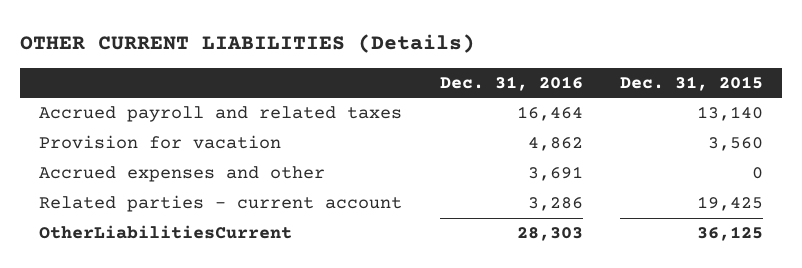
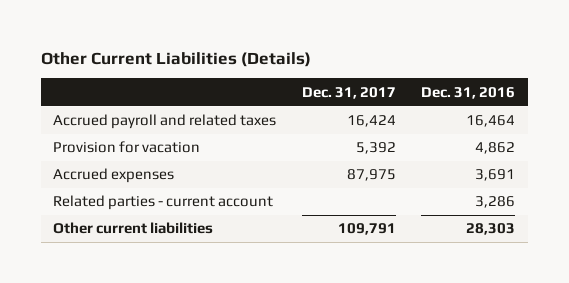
[20,34,476,54] OTHER CURRENT LIABILITIES (Details) -> [40,51,311,67] Other Current Liabilities (Details)
[620,75,764,91] Dec. 31, 2015 -> none
none -> [301,86,396,99] Dec. 31, 2017
[38,166,325,183] Accrued expenses and other -> [53,168,175,184] Accrued expenses
[38,225,292,240] OtherLiabilitiesCurrent -> [53,222,214,235] Other current liabilities

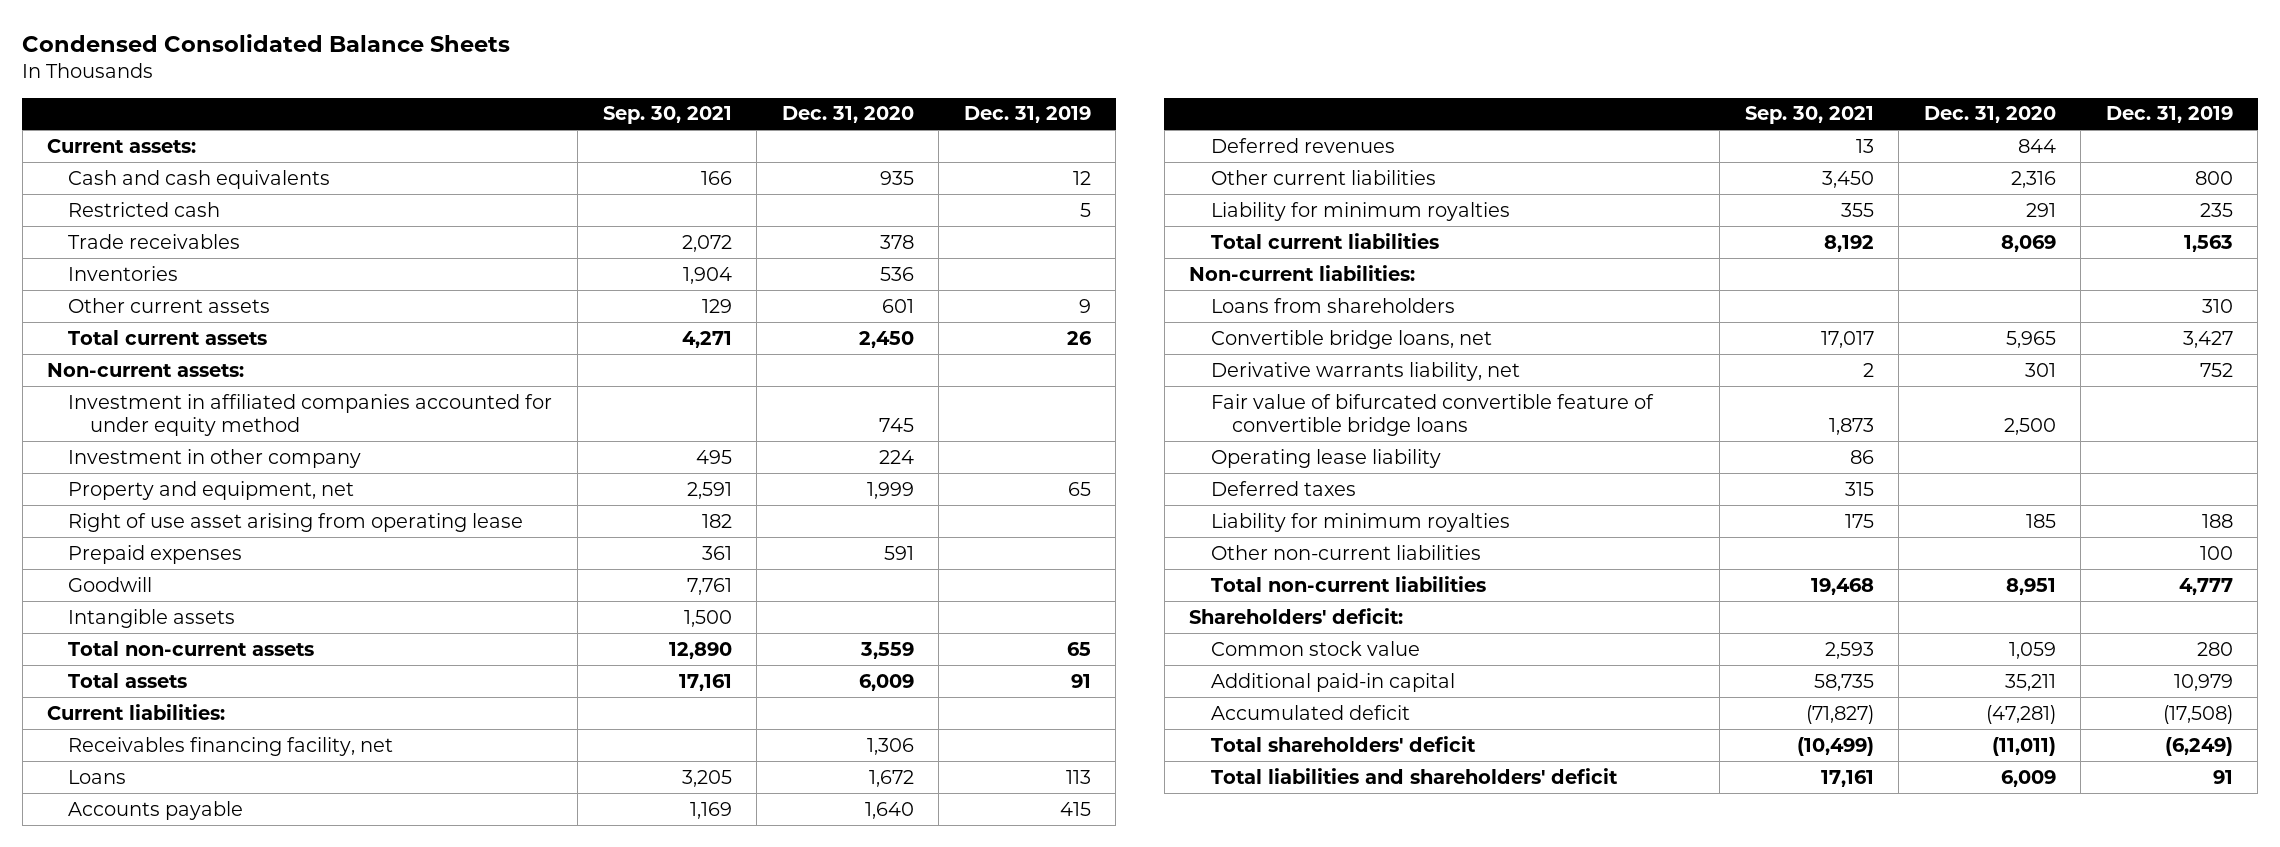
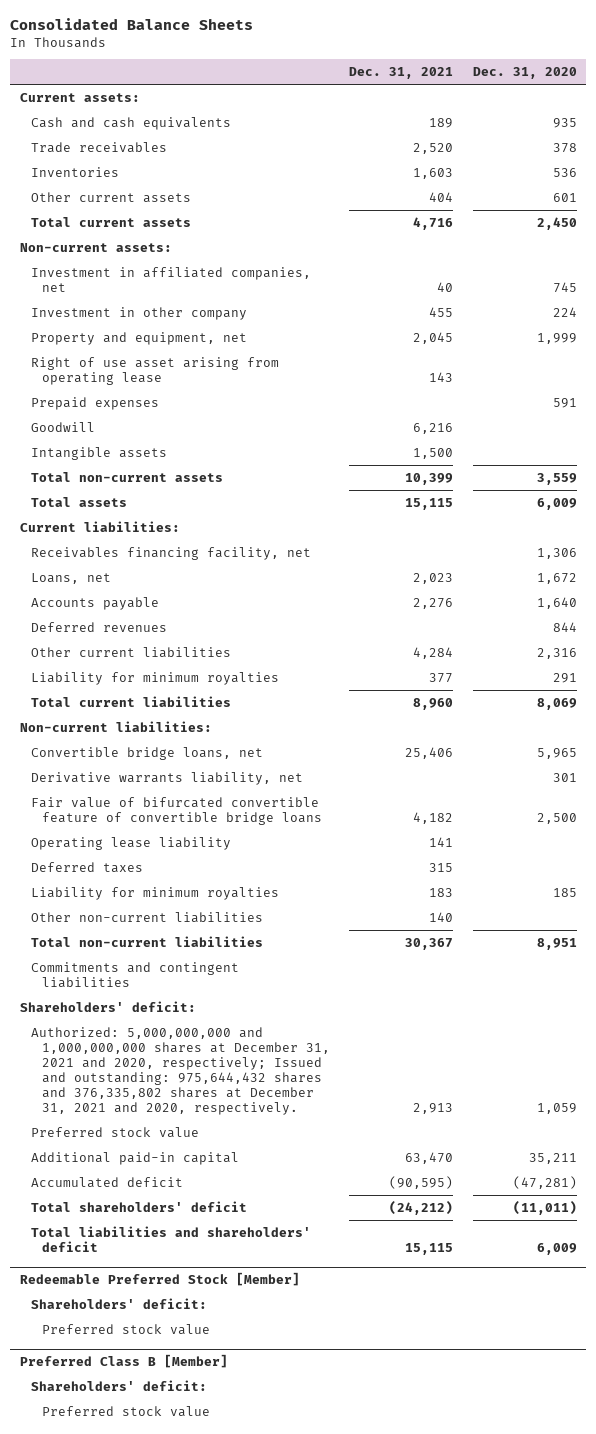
[22,34,511,53] Condensed Consolidated Balance Sheets -> [10,17,254,30] Consolidated Balance Sheets
[602,106,732,125] Sep. 30, 2021 -> none
[963,106,1091,124] Dec. 31, 2019 -> none
none -> [349,67,454,80] Dec. 31, 2021
[68,201,221,217] Restricted cash -> none
[68,393,553,436] Investment in affiliated companies accounted for under equity method -> [30,266,311,292] Investment in affiliated companies, net
[68,769,127,784] Loans -> [30,572,111,584] Loans, net
[1210,297,1455,313] Loans from shareholders -> none
none -> [30,961,239,988] Commitments and contingent liabilities
[1210,640,1420,656] Common stock value -> [30,1026,331,1115] Authorized: 5,000,000,000 and 1,000,000,000 shares at December 31, 2021 and 2020, respectively; Issued and outstanding: 975,644,432 shares and 376,335,802 shares at December 31, 2021 and 2020, respectively.
none -> [30,1126,199,1138] Preferred stock value
none -> [19,1272,300,1287] Redeemable Preferred Stock [Member]
none -> [30,1297,207,1309] Shareholders' deficit:
none -> [42,1323,211,1335] Preferred stock value
none -> [19,1354,228,1369] Preferred Class B [Member]
none -> [30,1379,207,1391] Shareholders' deficit:
none -> [42,1405,211,1417] Preferred stock value

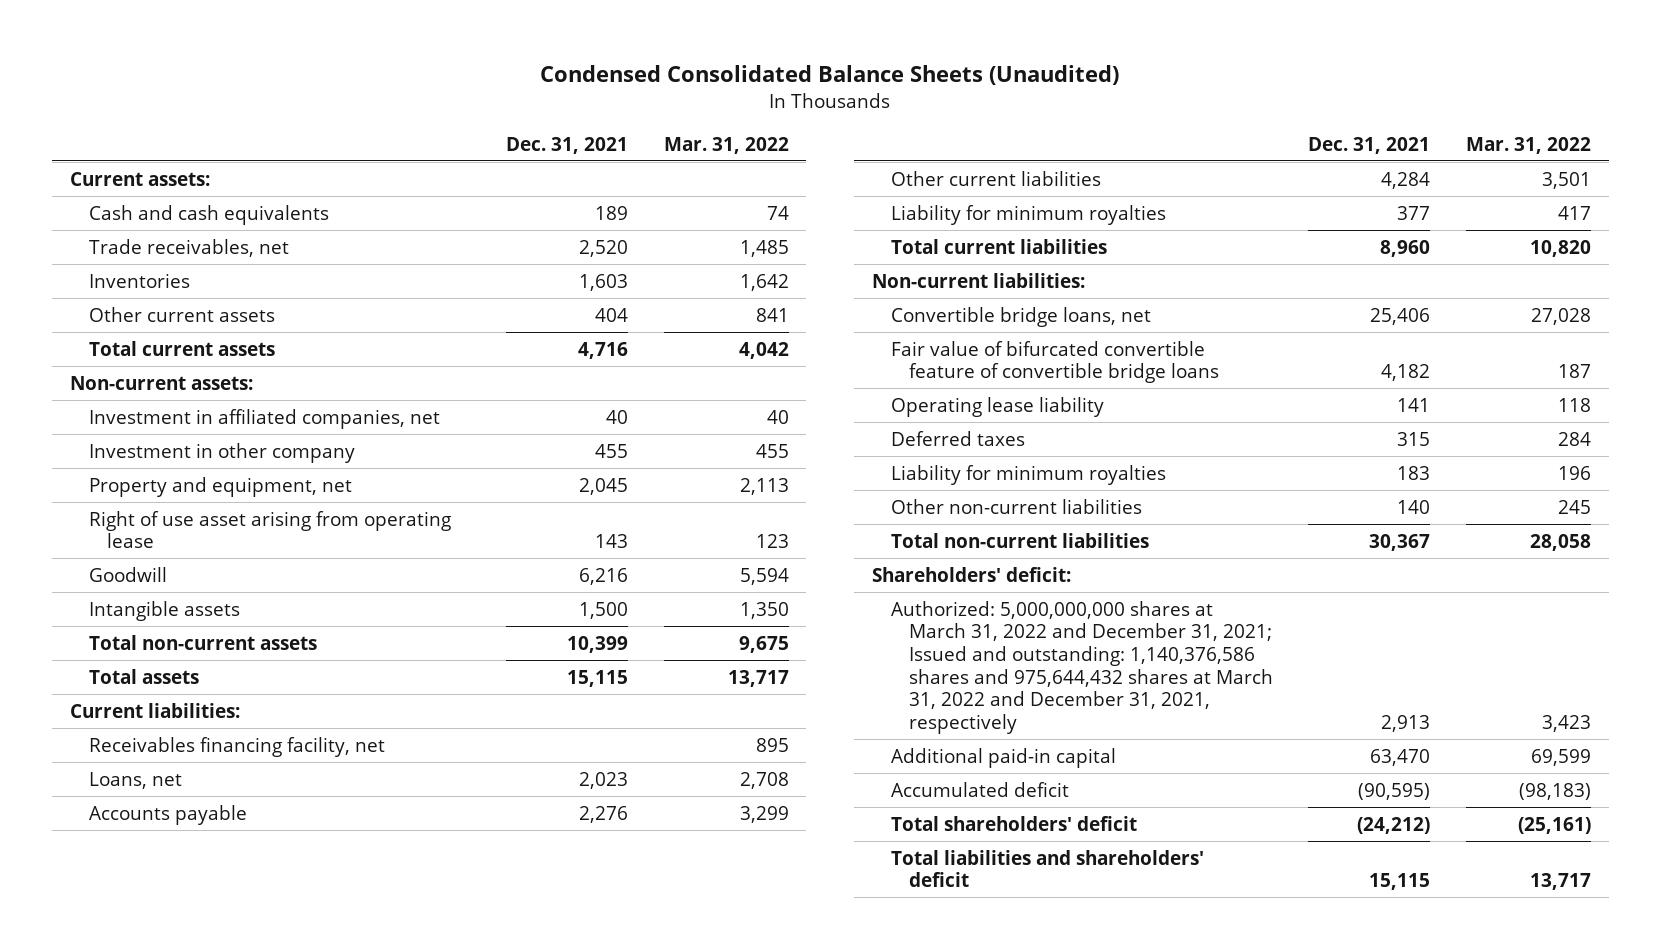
[10,17,254,30] Consolidated Balance Sheets -> [540,65,1120,86] Condensed Consolidated Balance Sheets (Unaudited)
[472,67,577,80] Dec. 31, 2020 -> none
none -> [663,136,789,154] Mar. 31, 2022
[30,141,167,153] Trade receivables -> [88,238,289,257] Trade receivables, net
[30,396,159,410] Prepaid expenses -> none
[30,621,167,632] Deferred revenues -> none
[30,771,303,785] Derivative warrants liability, net -> none
[30,961,239,988] Commitments and contingent liabilities -> none
[30,1126,199,1138] Preferred stock value -> none
[30,1026,331,1115] Authorized: 5,000,000,000 and 1,000,000,000 shares at December 31, 2021 and 2020, respectively; Issued and outstanding: 975,644,432 shares and 376,335,802 shares at December 31, 2021 and 2020, respectively. -> [890,600,1274,735] Authorized: 5,000,000,000 shares at March 31, 2022 and December 31, 2021; Issued and outstanding: 1,140,376,586 shares and 975,644,432 shares at March 31, 2022 and December 31, 2021, respectively
[19,1272,300,1287] Redeemable Preferred Stock [Member] -> none
[30,1297,207,1309] Shareholders' deficit: -> none
[42,1323,211,1335] Preferred stock value -> none
[19,1354,228,1369] Preferred Class B [Member] -> none
[30,1379,207,1391] Shareholders' deficit: -> none
[42,1405,211,1417] Preferred stock value -> none

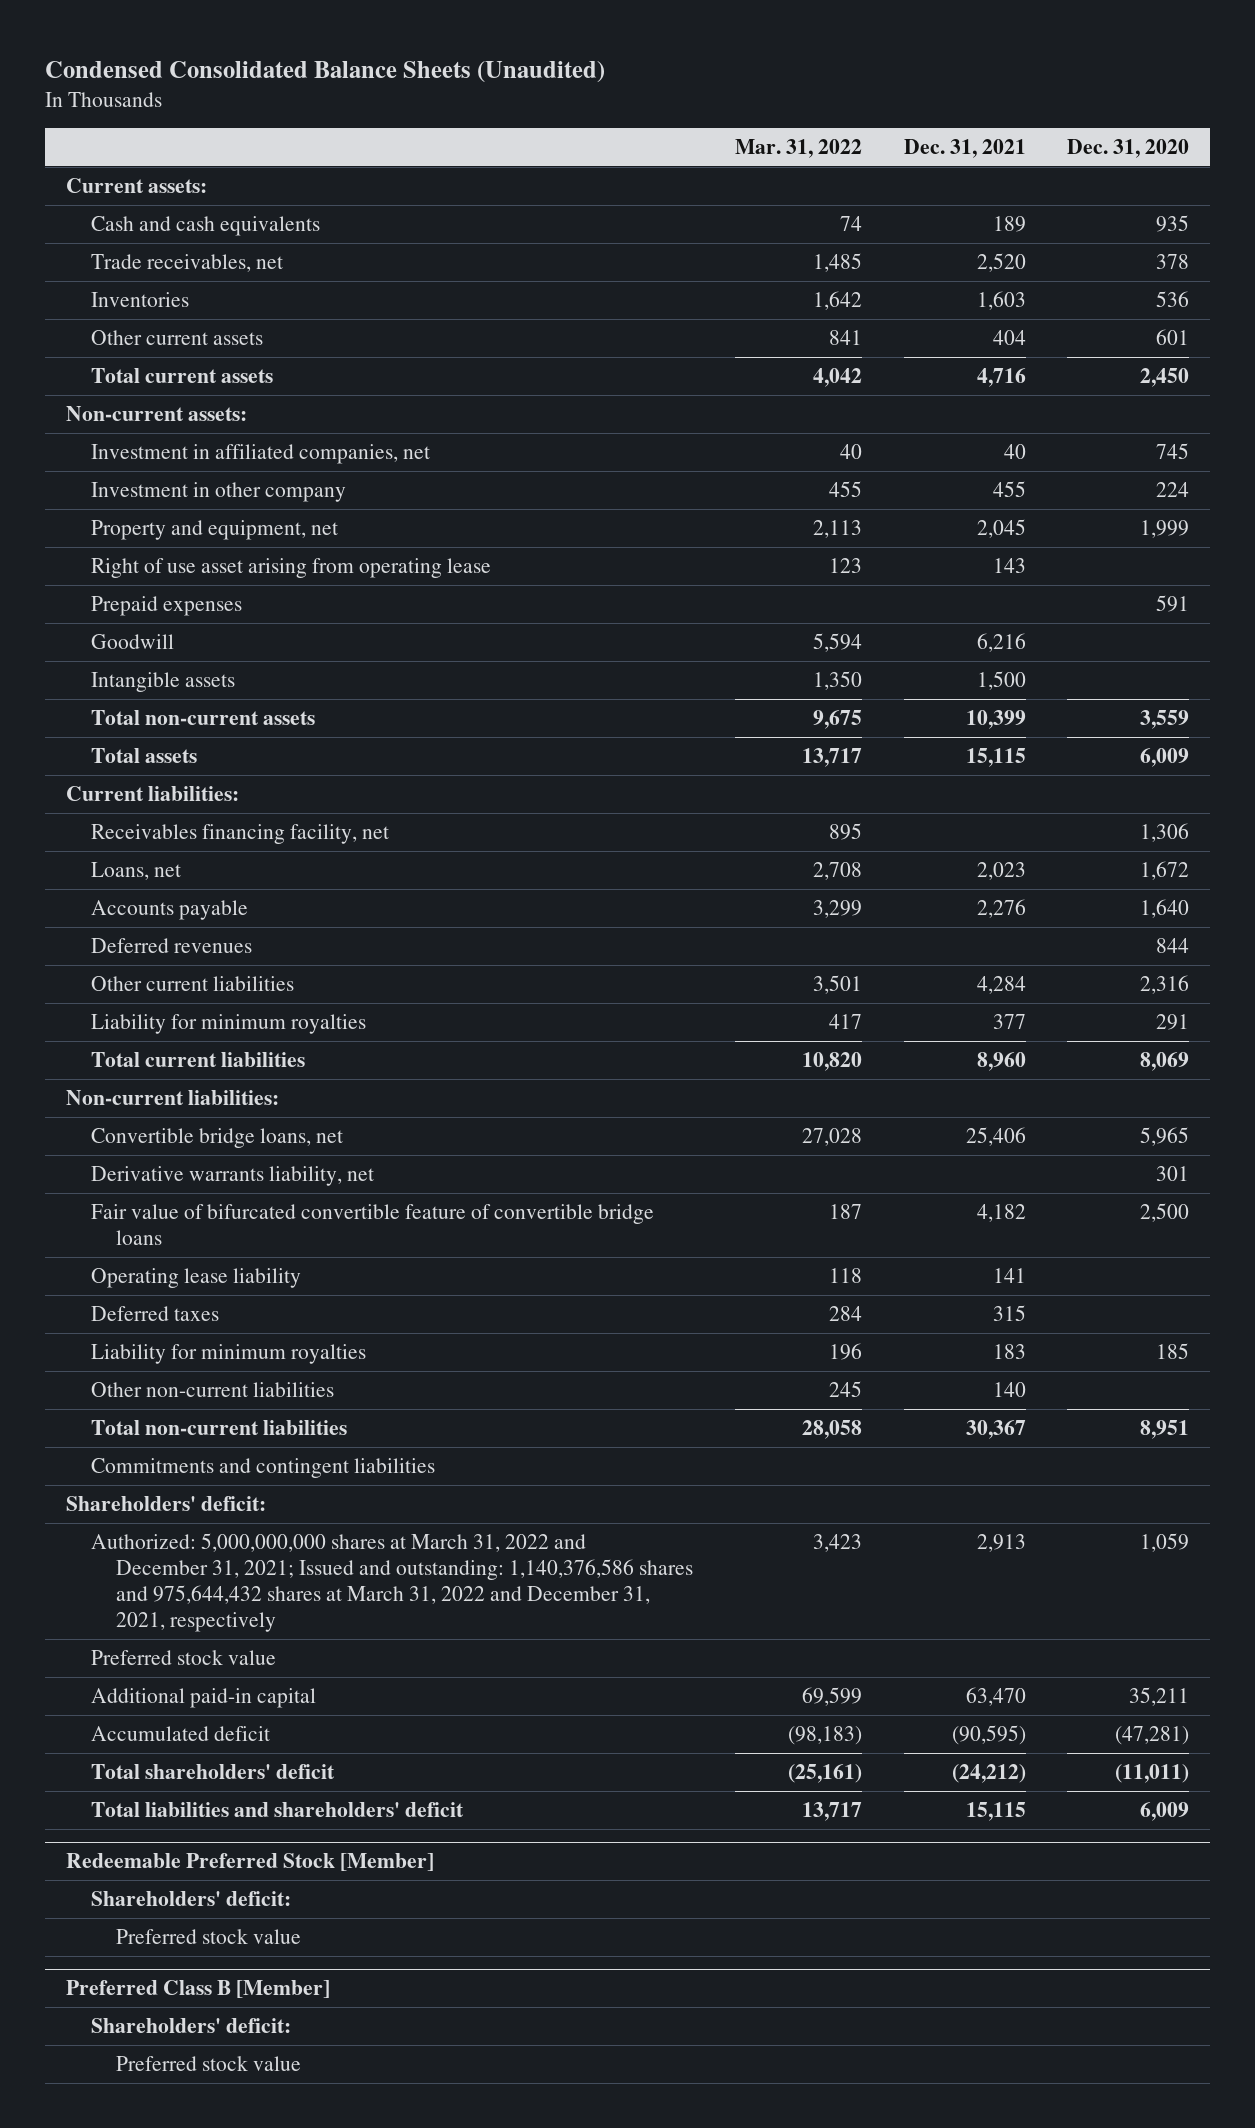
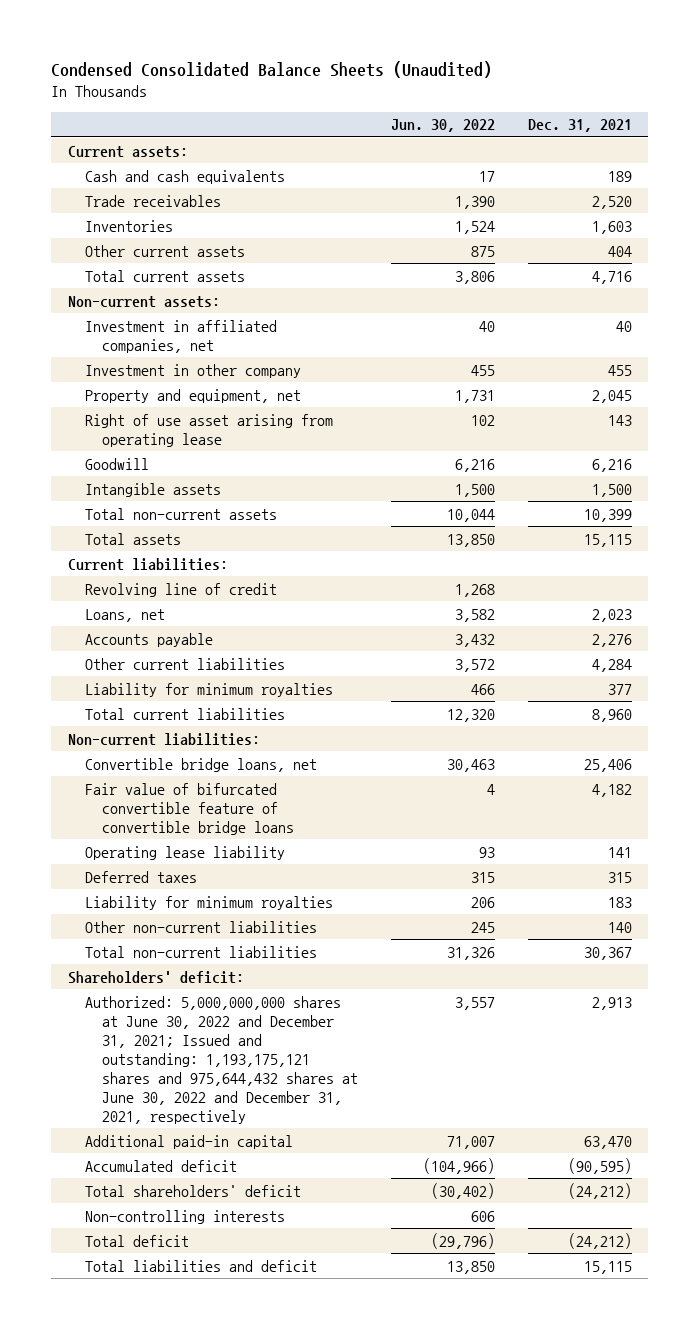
[734,139,862,159] Mar. 31, 2022 -> none
[1067,139,1190,159] Dec. 31, 2020 -> none
none -> [390,119,495,133] Jun. 30, 2022
[91,253,284,272] Trade receivables, net -> [85,194,222,207] Trade receivables
[91,595,243,616] Prepaid expenses -> none
[91,823,390,844] Receivables financing facility, net -> none
none -> [85,582,278,597] Revolving line of credit
[91,937,253,953] Deferred revenues -> none
[91,1165,375,1186] Derivative warrants liability, net -> none
[91,1457,436,1478] Commitments and contingent liabilities -> none
[91,1649,277,1665] Preferred stock value -> none
[91,1532,694,1633] Authorized: 5,000,000,000 shares at March 31, 2022 and December 31, 2021; Issued and outstanding: 1,140,376,586 shares and 975,644,432 shares at March 31, 2022 and December 31, 2021, respectively -> [85,995,359,1124] Authorized: 5,000,000,000 shares at June 30, 2022 and December 31, 2021; Issued and outstanding: 1,193,175,121 shares and 975,644,432 shares at June 30, 2022 and December 31, 2021, respectively
[66,1852,435,1871] Redeemable Preferred Stock [Member] -> none
[91,1890,292,1906] Shareholders' deficit: -> none
[116,1928,302,1944] Preferred stock value -> none
[66,1979,331,1998] Preferred Class B [Member] -> none
[91,2017,292,2033] Shareholders' deficit: -> none
[116,2055,302,2071] Preferred stock value -> none
none -> [85,1209,286,1224] Non-controlling interests
none -> [85,1234,190,1247] Total deficit
[91,1801,465,1817] Total liabilities and shareholders' deficit -> [85,1259,318,1272] Total liabilities and deficit

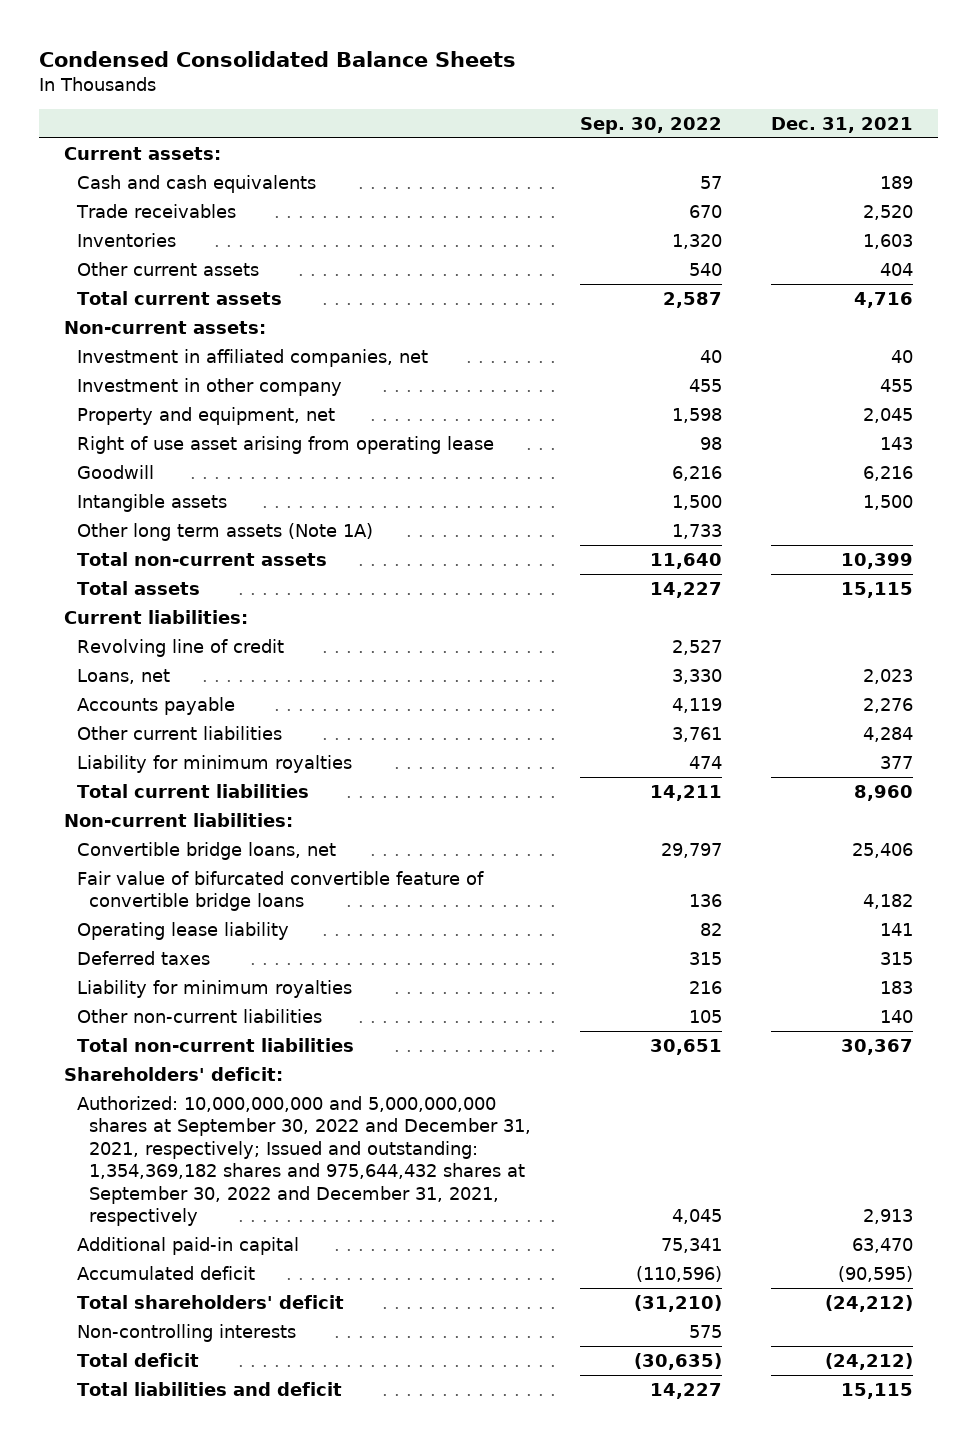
[51,61,493,79] Condensed Consolidated Balance Sheets (Unaudited) -> [39,50,517,67] Condensed Consolidated Balance Sheets
[390,119,495,133] Jun. 30, 2022 -> none
none -> [580,116,723,134] Sep. 30, 2022
none -> [76,522,373,541] Other long term assets (Note 1A)
[85,995,359,1124] Authorized: 5,000,000,000 shares at June 30, 2022 and December 31, 2021; Issued and outstanding: 1,193,175,121 shares and 975,644,432 shares at June 30, 2022 and December 31, 2021, respectively -> [76,1095,532,1226] Authorized: 10,000,000,000 and 5,000,000,000 shares at September 30, 2022 and December 31, 2021, respectively; Issued and outstanding: 1,354,369,182 shares and 975,644,432 shares at September 30, 2022 and December 31, 2021, respectively

